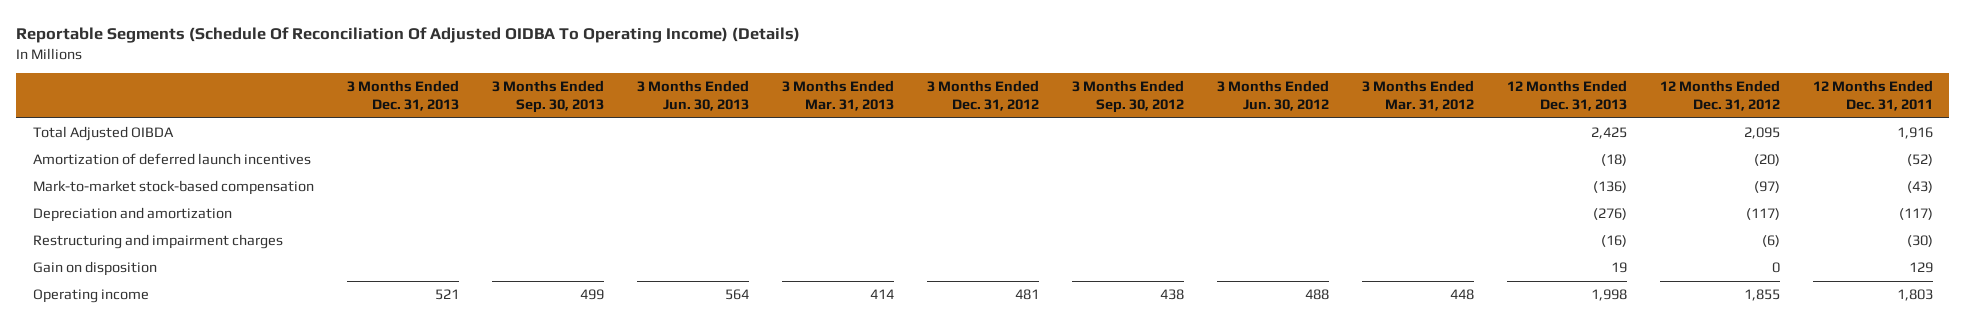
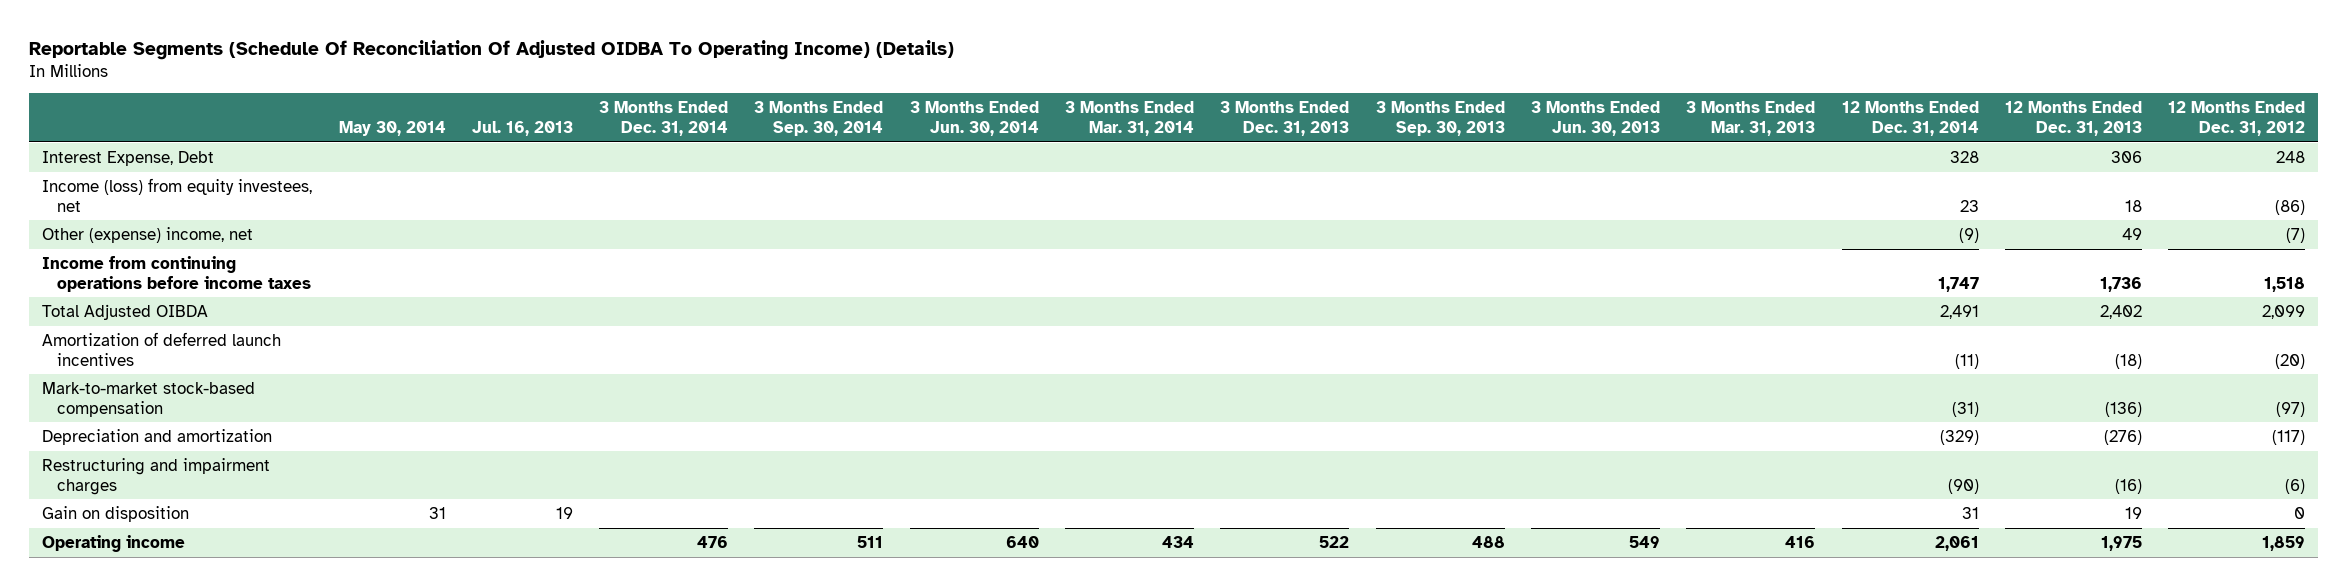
[926,80,1039,112] 3 Months Ended Dec. 31, 2012 -> none
[1071,80,1184,114] 3 Months Ended Sep. 30, 2012 -> none
[1216,80,1329,112] 3 Months Ended Jun. 30, 2012 -> none
[1361,80,1474,112] 3 Months Ended Mar. 31, 2012 -> none
[1812,80,1933,112] 12 Months Ended Dec. 31, 2011 -> none
none -> [338,120,446,136] May 30, 2014
none -> [471,120,573,136] Jul. 16, 2013
none -> [599,101,729,136] 3 Months Ended Dec. 31, 2014
none -> [754,101,884,136] 3 Months Ended Sep. 30, 2014
none -> [909,101,1039,136] 3 Months Ended Jun. 30, 2014
none -> [1065,101,1195,136] 3 Months Ended Mar. 31, 2014
none -> [1841,101,1979,136] 12 Months Ended Dec. 31, 2014
none -> [42,150,215,166] Interest Expense, Debt
none -> [42,177,313,212] Income (loss) from equity investees, net
none -> [42,226,254,243] Other (expense) income, net
none -> [42,255,311,292] Income from continuing operations before income taxes
[1590,127,1627,140] 2,425 -> [2099,304,2142,319] 2,402
[1743,127,1780,140] 2,095 -> [2262,304,2306,319] 2,099
[434,289,459,301] 521 -> [1319,535,1350,548] 522
[579,289,604,301] 499 -> [1471,535,1505,548] 488
[724,289,749,301] 564 -> [1628,535,1660,548] 549
[869,289,894,300] 414 -> [1785,535,1816,548] 416
[1590,289,1627,302] 1,998 -> [2100,535,2142,551] 1,975
[1743,289,1780,302] 1,855 -> [2262,535,2306,551] 1,859

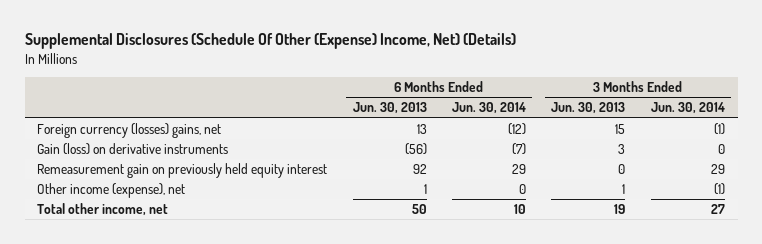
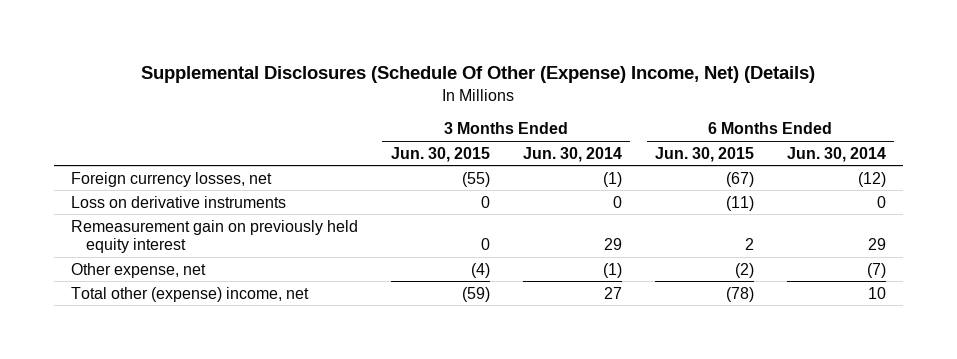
[352,102,427,115] Jun. 30, 2013 -> none
[551,102,626,115] Jun. 30, 2013 -> none
none -> [390,146,490,162] Jun. 30, 2015
none -> [654,146,754,162] Jun. 30, 2015
[37,123,222,139] Foreign currency (losses) gains, net -> [70,171,272,187] Foreign currency losses, net
[37,143,229,156] Gain (loss) on derivative instruments -> [70,195,286,208] Loss on derivative instruments
[512,143,527,156] (7) -> [877,195,887,208] 0
[37,183,186,199] Other income (expense), net -> [70,262,206,278] Other expense, net
[519,184,527,195] 0 -> [867,262,887,278] (7)
[37,203,169,217] Total other income, net -> [70,286,309,302] Total other (expense) income, net

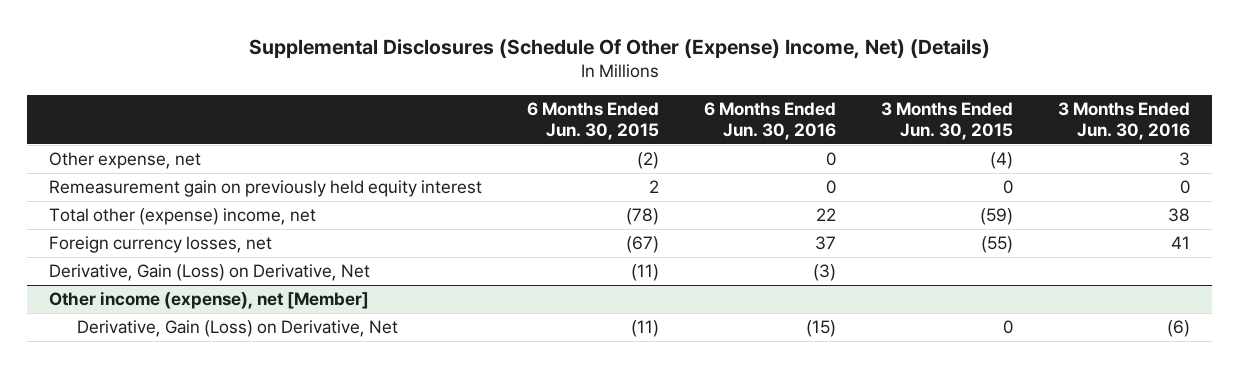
[522,146,622,162] Jun. 30, 2014 -> none
[787,146,887,162] Jun. 30, 2014 -> none
none -> [704,102,837,140] 6 Months Ended Jun. 30, 2016
none -> [1057,102,1190,140] 3 Months Ended Jun. 30, 2016
[70,195,286,208] Loss on derivative instruments -> none
[70,219,358,254] Remeasurement gain on previously held equity interest -> [49,180,483,198] Remeasurement gain on previously held equity interest
[70,171,272,187] Foreign currency losses, net -> [49,236,273,254] Foreign currency losses, net
none -> [49,264,371,282] Derivative, Gain (Loss) on Derivative, Net
none -> [49,291,370,310] Other income (expense), net [Member]
none -> [76,320,398,338] Derivative, Gain (Loss) on Derivative, Net

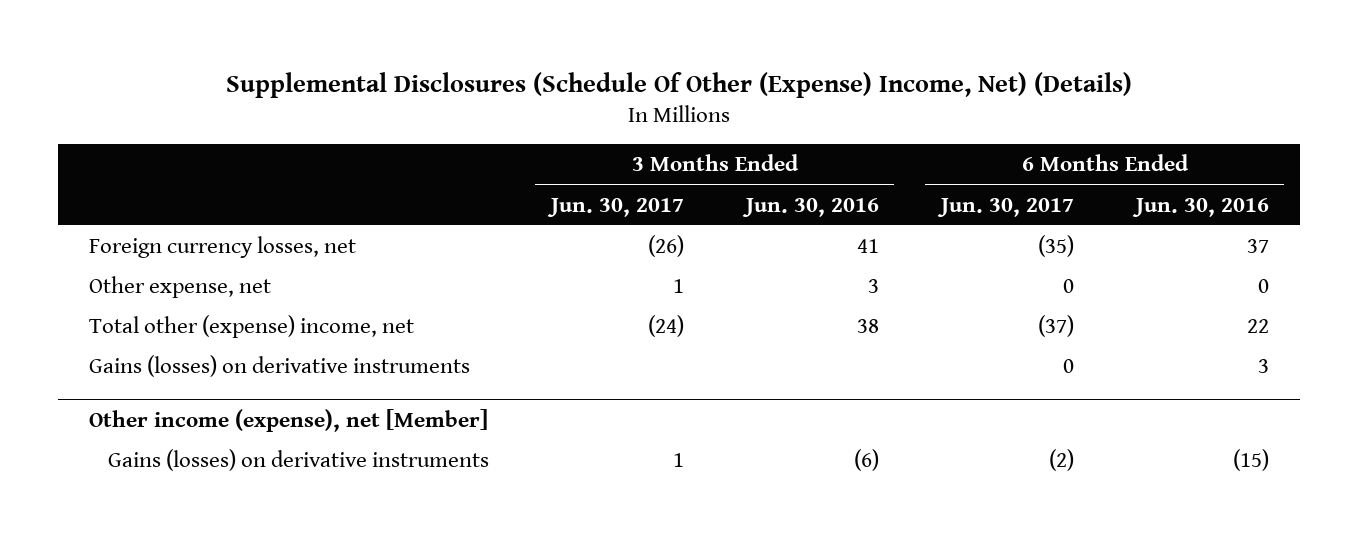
[527,102,660,140] 6 Months Ended Jun. 30, 2015 -> none
[880,102,1013,140] 3 Months Ended Jun. 30, 2015 -> none
none -> [546,197,684,217] Jun. 30, 2017
none -> [936,197,1074,217] Jun. 30, 2017
[49,236,273,254] Foreign currency losses, net -> [88,235,356,258] Foreign currency losses, net
[49,180,483,198] Remeasurement gain on previously held equity interest -> none
[49,264,371,282] Derivative, Gain (Loss) on Derivative, Net -> [88,354,470,377] Gains (losses) on derivative instruments
[813,264,837,282] (3) -> [1257,358,1269,373] 3
[76,320,398,338] Derivative, Gain (Loss) on Derivative, Net -> [107,448,489,471] Gains (losses) on derivative instruments

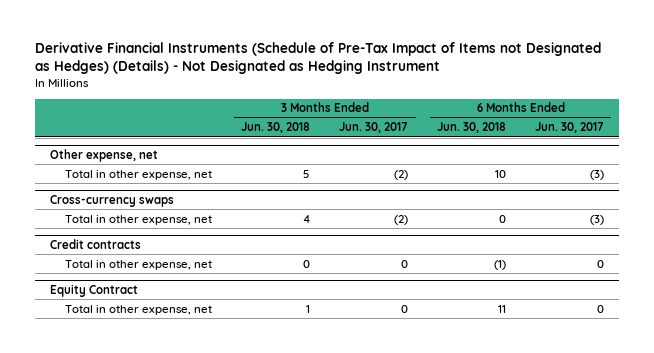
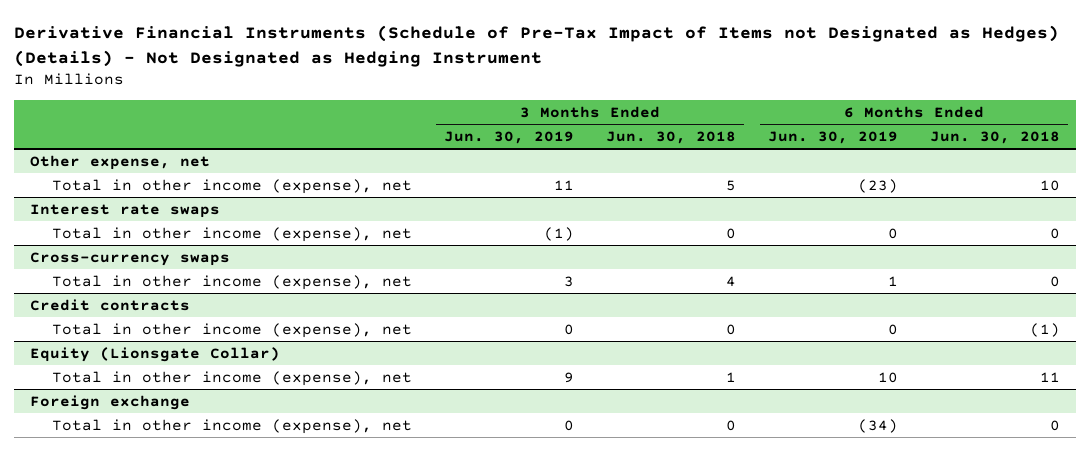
[339,122,409,134] Jun. 30, 2017 -> none
[535,122,605,134] Jun. 30, 2017 -> none
none -> [443,130,574,144] Jun. 30, 2019
none -> [768,130,899,144] Jun. 30, 2019
[65,169,213,180] Total in other expense, net -> [51,178,412,194] Total in other income (expense), net
none -> [29,203,220,218] Interest rate swaps
none -> [51,226,412,242] Total in other income (expense), net
[65,214,213,225] Total in other expense, net -> [51,274,412,290] Total in other income (expense), net
[65,259,213,270] Total in other expense, net -> [51,322,412,338] Total in other income (expense), net
[49,283,138,297] Equity Contract -> [29,346,280,362] Equity (Lionsgate Collar)
[65,304,213,315] Total in other expense, net -> [51,370,412,386] Total in other income (expense), net
none -> [29,394,190,410] Foreign exchange
none -> [51,418,412,434] Total in other income (expense), net

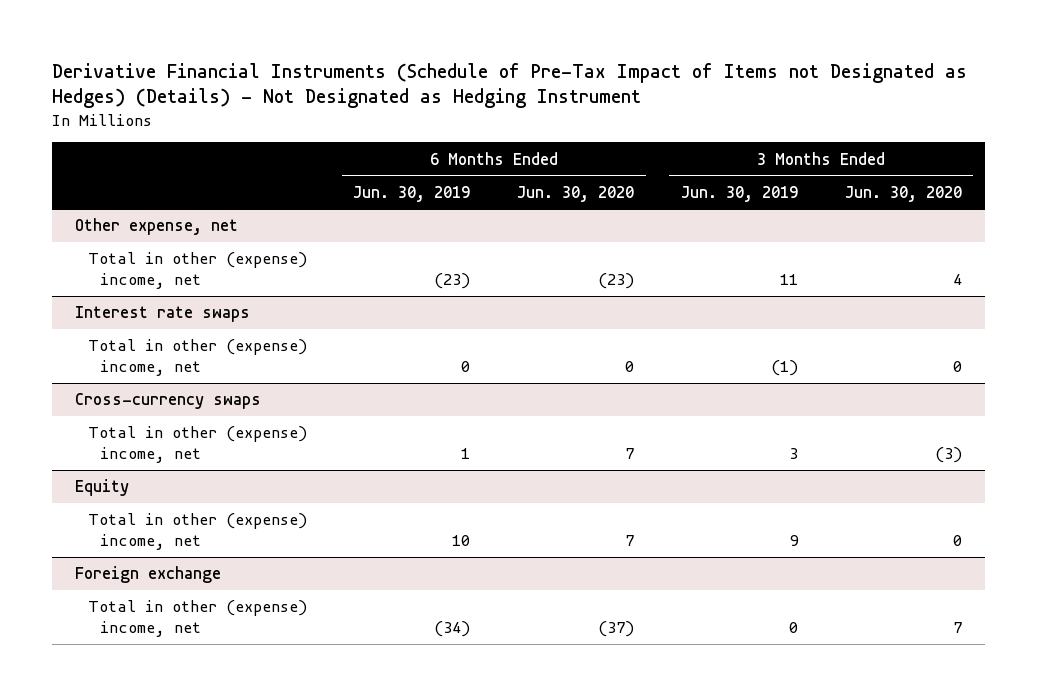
[605,130,736,144] Jun. 30, 2018 -> none
[930,130,1061,144] Jun. 30, 2018 -> none
none -> [517,185,635,202] Jun. 30, 2020
none -> [844,185,962,202] Jun. 30, 2020
[51,178,412,194] Total in other income (expense), net -> [87,252,307,290] Total in other (expense) income, net
[51,226,412,242] Total in other income (expense), net -> [87,339,307,377] Total in other (expense) income, net
[29,346,280,362] Equity (Lionsgate Collar) -> none
[51,370,412,386] Total in other income (expense), net -> none
[51,274,412,290] Total in other income (expense), net -> [87,426,307,464] Total in other (expense) income, net
[29,298,190,311] Credit contracts -> [75,479,130,497] Equity
[51,322,412,338] Total in other income (expense), net -> [87,513,307,551] Total in other (expense) income, net
[563,323,574,335] 0 -> [788,535,799,547] 9
[888,323,899,335] 0 -> [452,535,471,547] 10
[51,418,412,434] Total in other income (expense), net -> [87,600,307,638] Total in other (expense) income, net

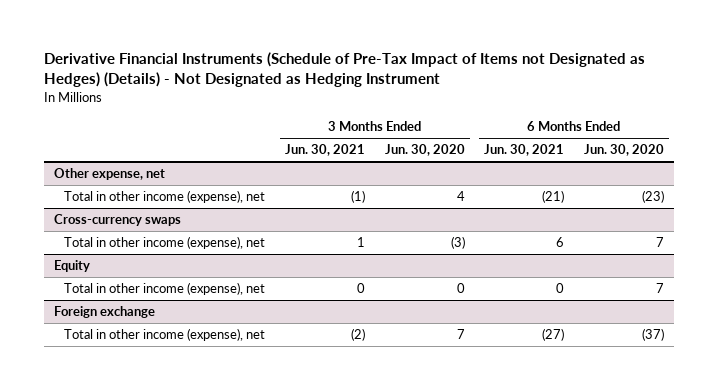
[353,185,471,202] Jun. 30, 2019 -> none
[680,185,798,202] Jun. 30, 2019 -> none
none -> [284,144,365,157] Jun. 30, 2021
none -> [484,144,565,157] Jun. 30, 2021
[75,306,251,323] Interest rate swaps -> none
[87,339,307,377] Total in other (expense) income, net -> none
[87,252,307,290] Total in other (expense) income, net -> [63,190,265,204] Total in other income (expense), net
[87,426,307,464] Total in other (expense) income, net -> [63,236,265,250] Total in other income (expense), net
[87,513,307,551] Total in other (expense) income, net -> [63,282,265,296] Total in other income (expense), net
[87,600,307,638] Total in other (expense) income, net -> [63,328,265,342] Total in other income (expense), net

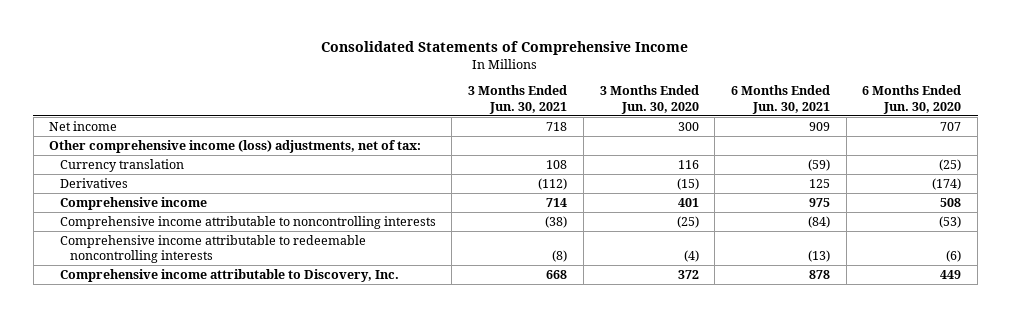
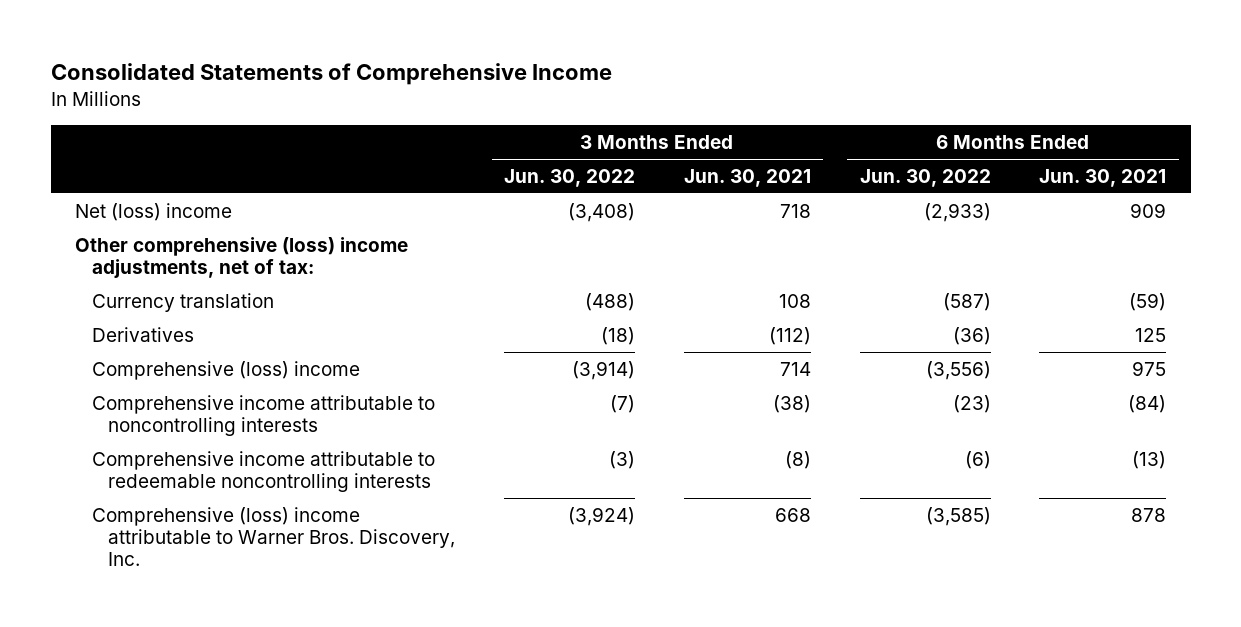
[599,85,699,114] 3 Months Ended Jun. 30, 2020 -> none
[862,85,962,114] 6 Months Ended Jun. 30, 2020 -> none
none -> [503,168,635,187] Jun. 30, 2022
none -> [859,168,991,187] Jun. 30, 2022
[49,120,118,131] Net income -> [75,202,233,221] Net (loss) income
[49,139,422,153] Other comprehensive income (loss) adjustments, net of tax: -> [75,236,409,279] Other comprehensive (loss) income adjustments, net of tax:
[59,196,207,210] Comprehensive income -> [91,360,360,380] Comprehensive (loss) income
[59,268,399,282] Comprehensive income attributable to Discovery, Inc. -> [91,506,455,567] Comprehensive (loss) income attributable to Warner Bros. Discovery, Inc.

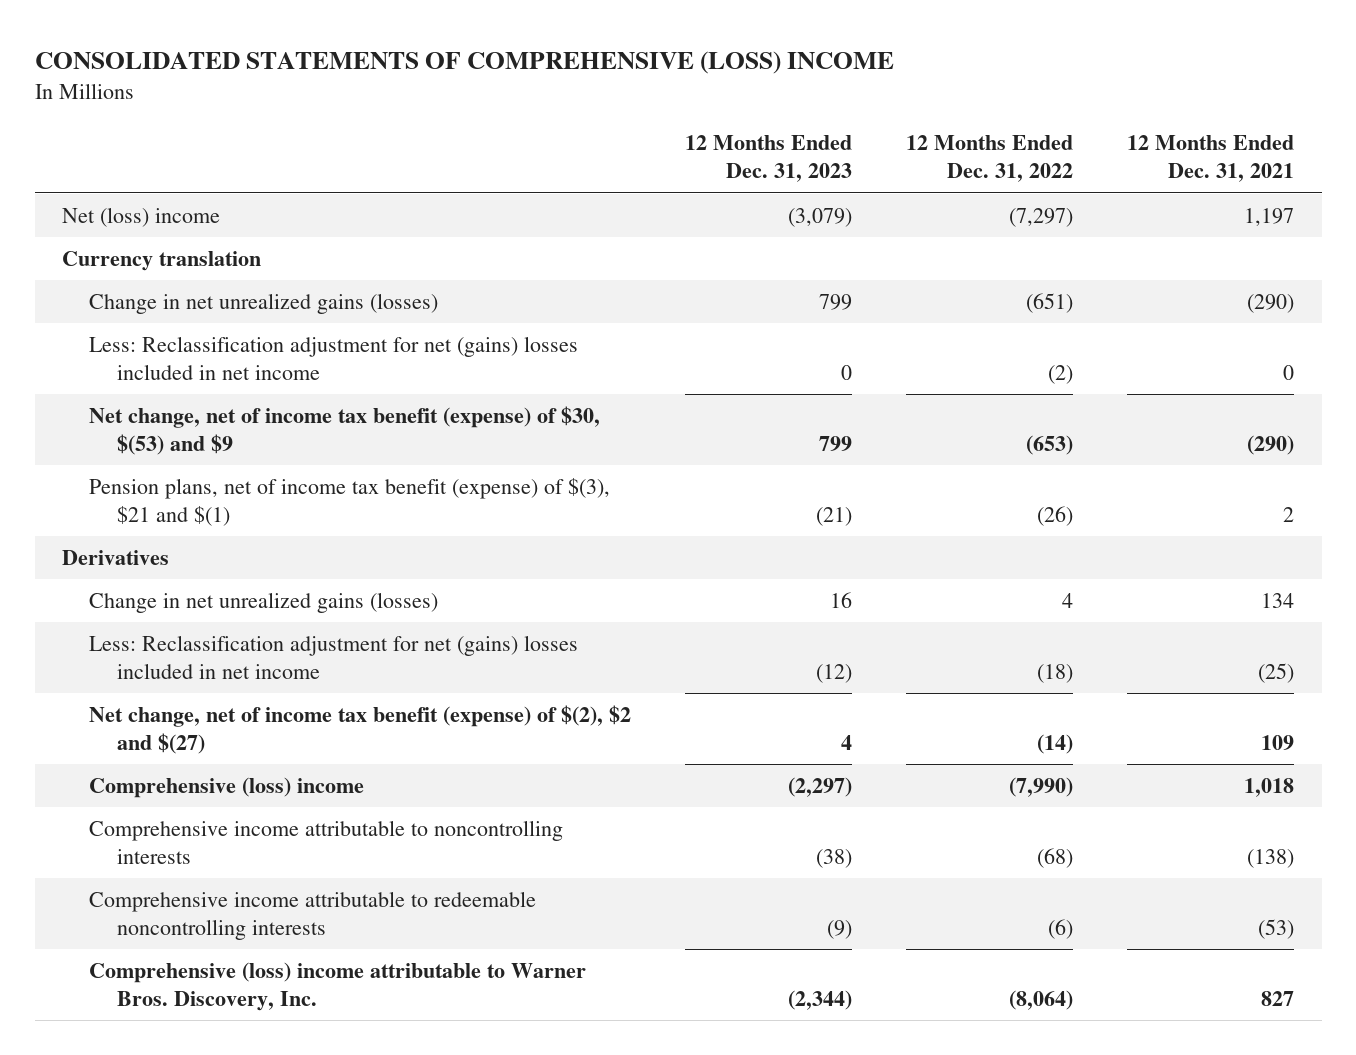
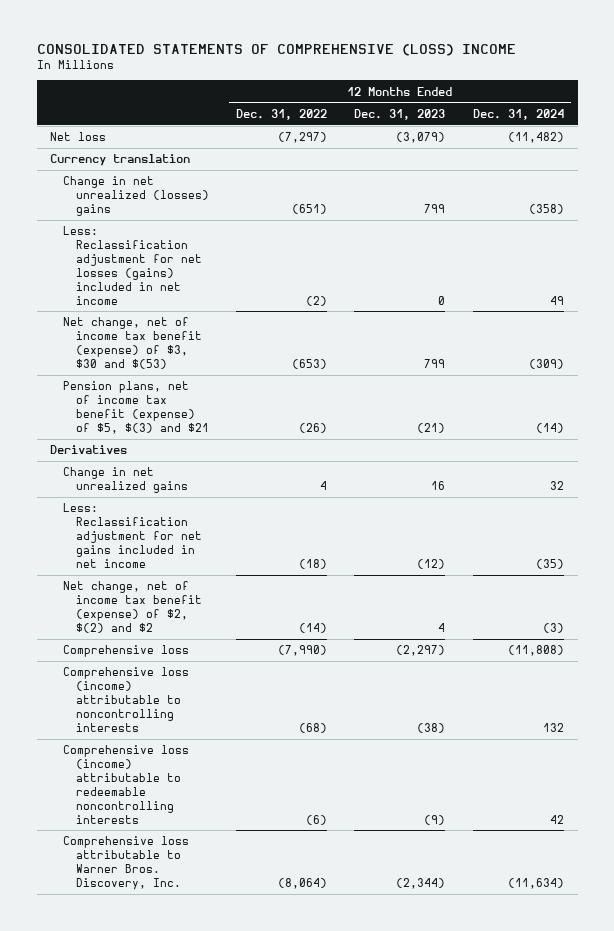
[1127,135,1295,183] 12 Months Ended Dec. 31, 2021 -> none
none -> [472,108,564,120] Dec. 31, 2024
[61,206,220,227] Net (loss) income -> [50,132,107,142] Net loss
[89,292,439,314] Change in net unrealized gains (losses) -> [63,176,209,217] Change in net unrealized (losses) gains
[89,335,579,380] Less: Reclassification adjustment for net (gains) losses included in net income -> [63,226,202,305] Less: Reclassification adjustment for net losses (gains) included in net income
[89,405,601,455] Net change, net of income tax benefit (expense) of $30, $(53) and $9 -> [63,317,202,369] Net change, net of income tax benefit (expense) of $3, $30 and $(53)
[89,477,611,526] Pension plans, net of income tax benefit (expense) of $(3), $21 and $(1) -> [63,381,209,434] Pension plans, net of income tax benefit (expense) of $5, $(3) and $21
[89,591,439,613] Change in net unrealized gains (losses) -> [63,467,188,494] Change in net unrealized gains
[89,634,579,679] Less: Reclassification adjustment for net (gains) losses included in net income -> [63,503,202,568] Less: Reclassification adjustment for net gains included in net income
[89,704,632,754] Net change, net of income tax benefit (expense) of $(2), $2 and $(27) -> [63,581,202,633] Net change, net of income tax benefit (expense) of $2, $(2) and $2
[89,776,365,798] Comprehensive (loss) income -> [63,645,190,658] Comprehensive loss
[89,819,564,864] Comprehensive income attributable to noncontrolling interests -> [63,667,190,732] Comprehensive loss (income) attributable to noncontrolling interests
[89,890,537,940] Comprehensive income attributable to redeemable noncontrolling interests -> [63,745,190,824] Comprehensive loss (income) attributable to redeemable noncontrolling interests
[89,961,587,1011] Comprehensive (loss) income attributable to Warner Bros. Discovery, Inc. -> [63,836,190,890] Comprehensive loss attributable to Warner Bros. Discovery, Inc.

